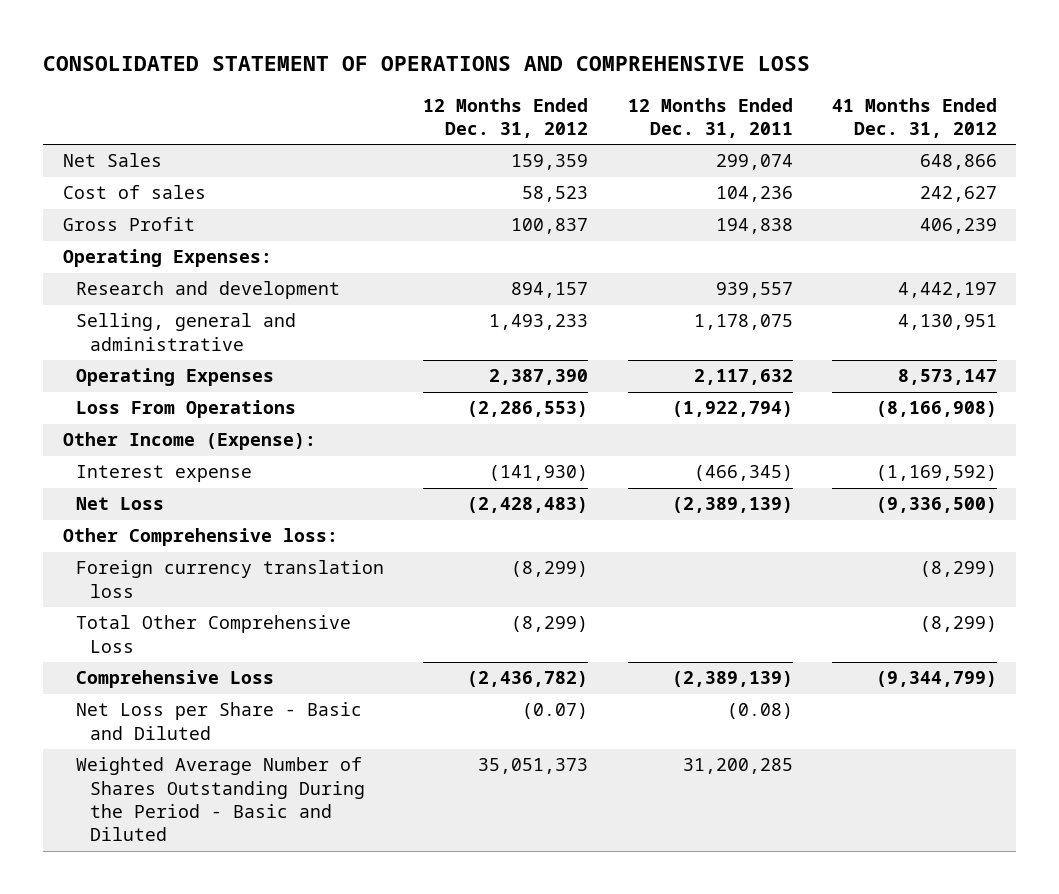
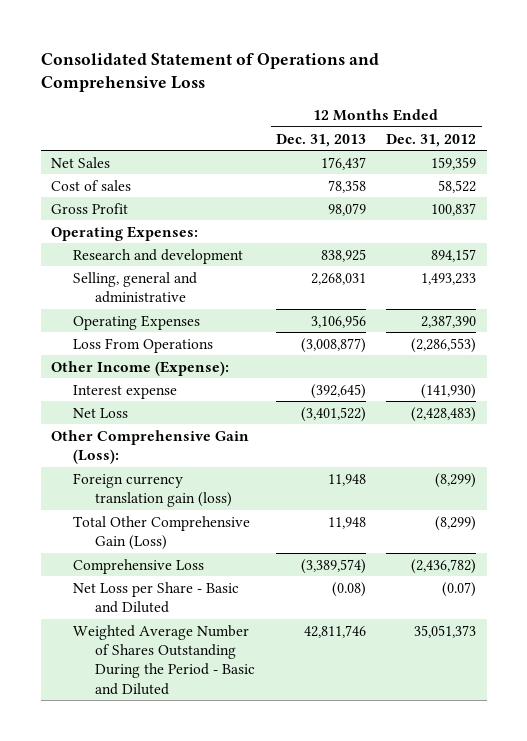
[43,56,811,72] CONSOLIDATED STATEMENT OF OPERATIONS AND COMPREHENSIVE LOSS -> [40,52,379,93] Consolidated Statement of Operations and Comprehensive Loss
[627,97,793,138] 12 Months Ended Dec. 31, 2011 -> none
[831,97,997,138] 41 Months Ended Dec. 31, 2012 -> none
none -> [275,133,366,147] Dec. 31, 2013
[522,186,589,203] 58,523 -> [438,179,477,193] 58,522
[62,528,338,547] Other Comprehensive loss: -> [50,429,249,464] Other Comprehensive Gain (Loss):
[76,560,385,598] Foreign currency translation loss -> [73,472,233,507] Foreign currency translation gain (loss)
[76,615,352,653] Total Other Comprehensive Loss -> [73,515,251,550] Total Other Comprehensive Gain (Loss)

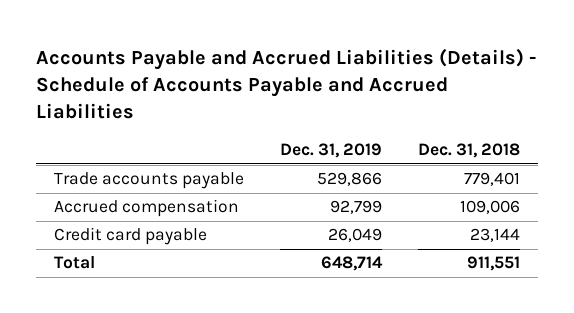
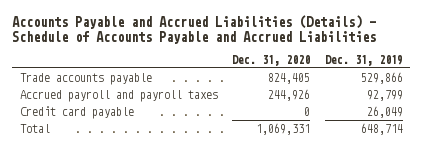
[417,143,520,159] Dec. 31, 2018 -> none
none -> [232,54,311,66] Dec. 31, 2020
[54,199,240,218] Accrued compensation -> [19,89,218,102] Accrued payroll and payroll taxes

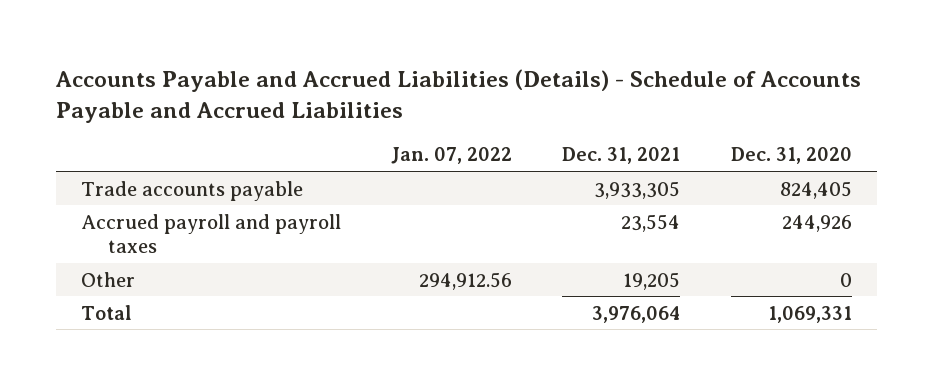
[324,54,403,66] Dec. 31, 2019 -> none
none -> [391,147,513,165] Jan. 07, 2022
none -> [562,147,681,165] Dec. 31, 2021
[19,105,134,119] Credit card payable -> [80,271,135,287] Other

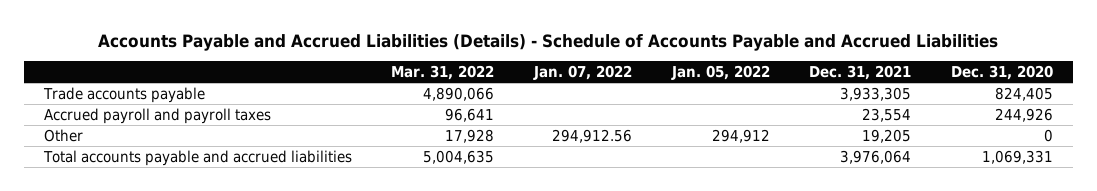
none -> [391,64,495,80] Mar. 31, 2022
none -> [670,64,770,80] Jan. 05, 2022
[80,304,132,320] Total -> [42,149,352,166] Total accounts payable and accrued liabilities

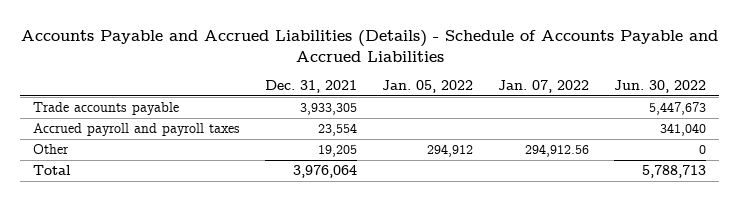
[391,64,495,80] Mar. 31, 2022 -> none
[950,64,1053,80] Dec. 31, 2020 -> none
none -> [614,79,707,93] Jun. 30, 2022
[42,149,352,166] Total accounts payable and accrued liabilities -> [32,164,71,175] Total

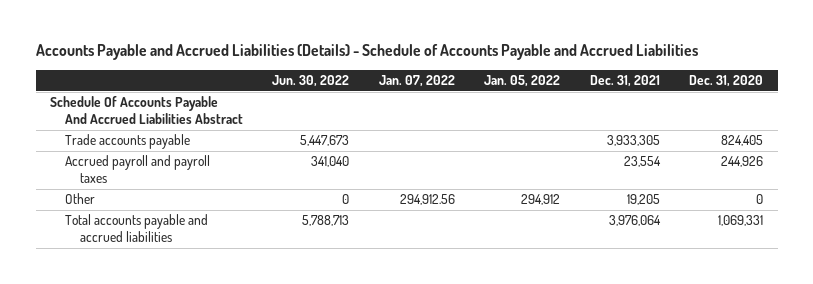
none -> [688,75,763,88] Dec. 31, 2020
none -> [50,96,244,124] Schedule Of Accounts Payable And Accrued Liabilities Abstract
[32,164,71,175] Total -> [65,214,209,242] Total accounts payable and accrued liabilities

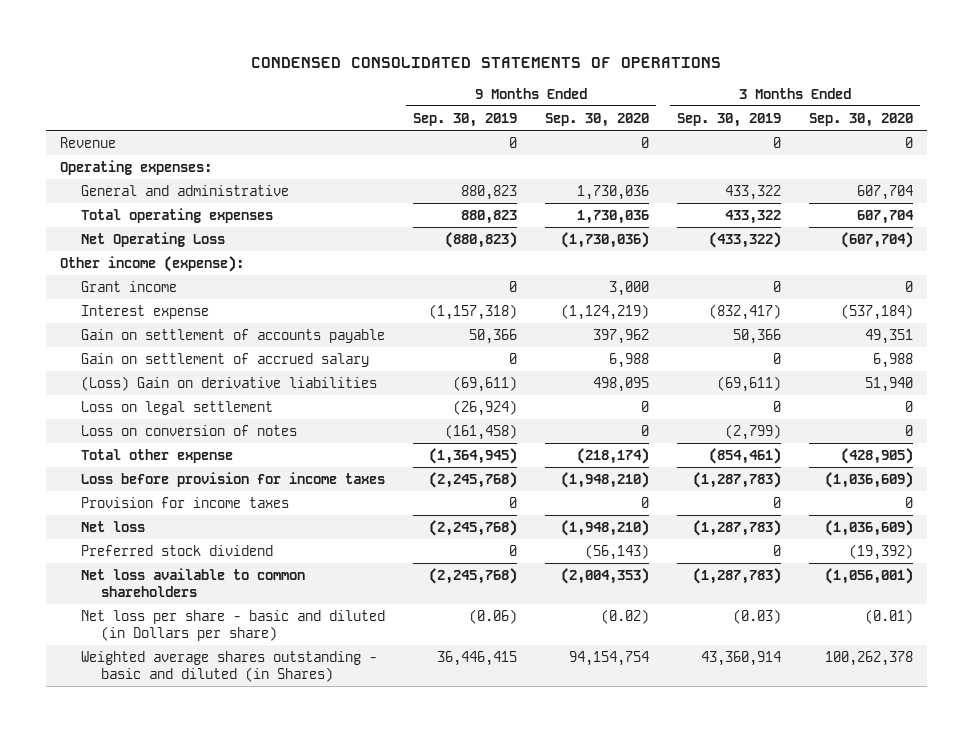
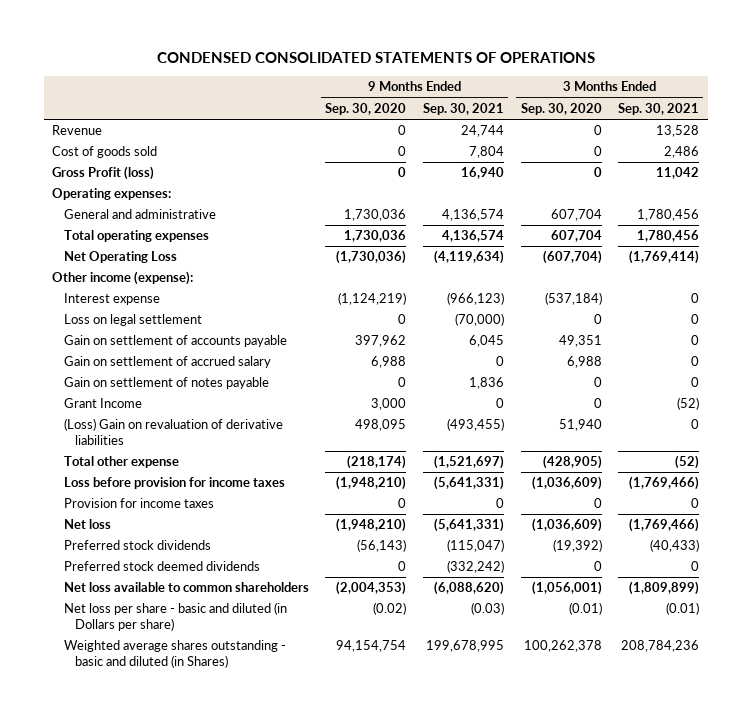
[412,113,517,128] Sep. 30, 2019 -> none
[676,113,781,128] Sep. 30, 2019 -> none
none -> [422,102,504,115] Sep. 30, 2021
none -> [618,102,700,115] Sep. 30, 2021
none -> [52,146,158,159] Cost of goods sold
none -> [52,166,155,181] Gross Profit (loss)
[80,281,177,293] Grant income -> none
[80,401,273,416] Loss on legal settlement -> [63,314,202,327] Loss on legal settlement
[80,425,297,437] Loss on conversion of notes -> none
none -> [63,377,269,390] Gain on settlement of notes payable
none -> [63,398,142,409] Grant Income
[80,376,377,392] (Loss) Gain on derivative liabilities -> [63,418,283,446] (Loss) Gain on revaluation of derivative liabilities
[80,545,273,557] Preferred stock dividend -> [63,540,211,551] Preferred stock dividends
none -> [63,561,260,572] Preferred stock deemed dividends

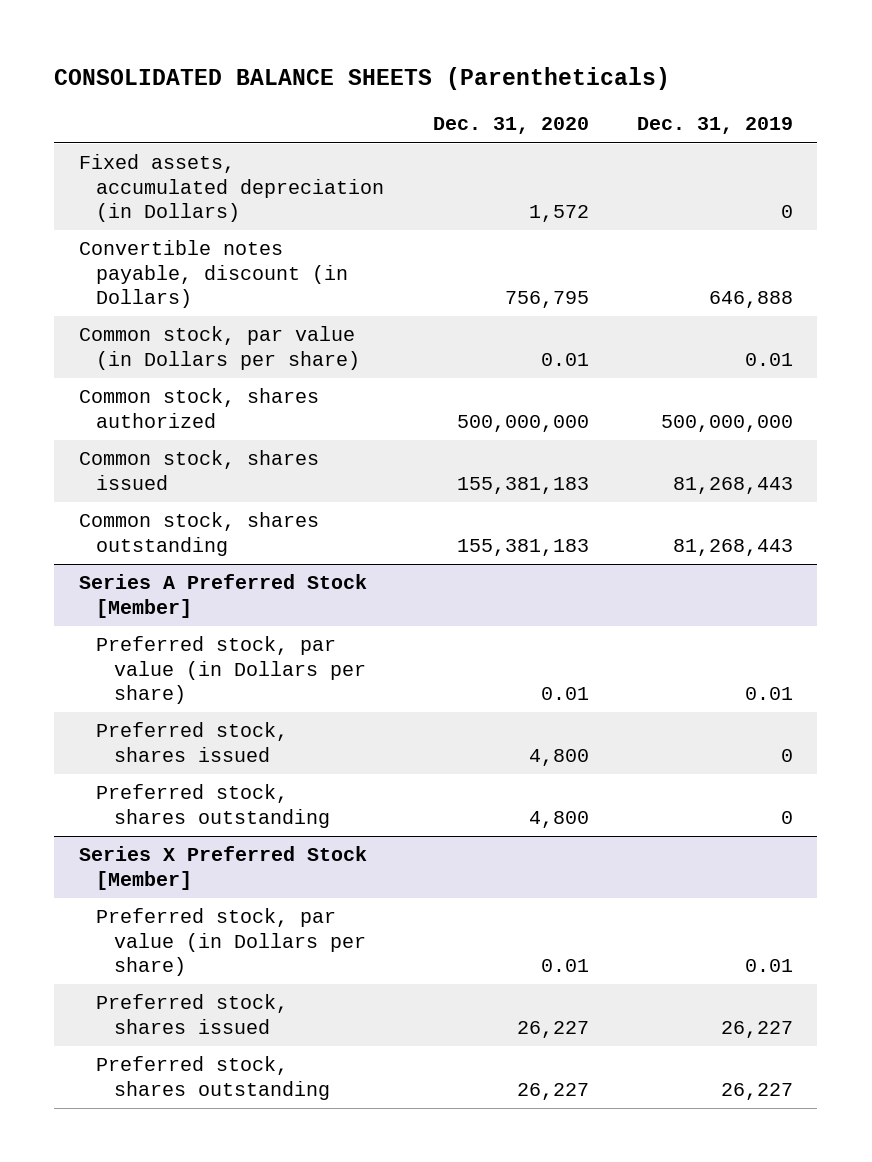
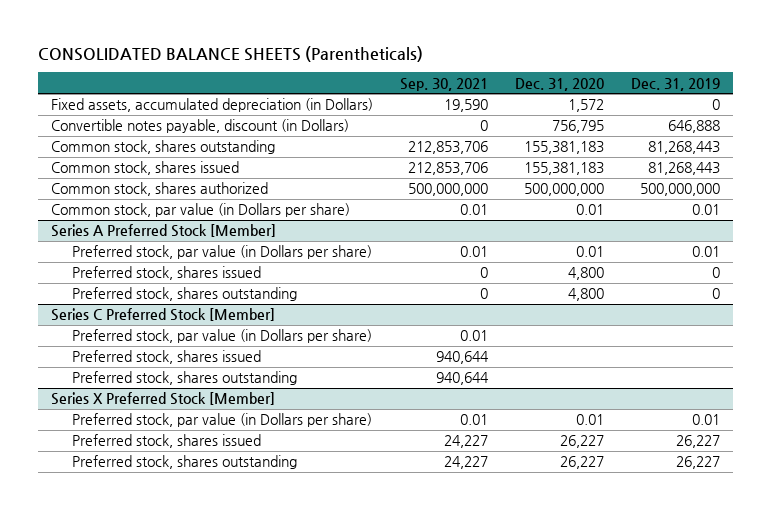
none -> [400,77,489,91] Sep. 30, 2021
[78,450,319,490] Common stock, shares issued -> [51,161,240,176] Common stock, shares issued
[78,388,319,428] Common stock, shares authorized -> [51,182,269,197] Common stock, shares authorized
[78,326,361,370] Common stock, par value (in Dollars per share) -> [51,203,351,218] Common stock, par value (in Dollars per share)
none -> [51,308,276,322] Series C Preferred Stock [Member]
none -> [71,329,372,344] Preferred stock, par value (in Dollars per share)
none -> [71,350,261,365] Preferred stock, shares issued
none -> [71,371,297,386] Preferred stock, shares outstanding

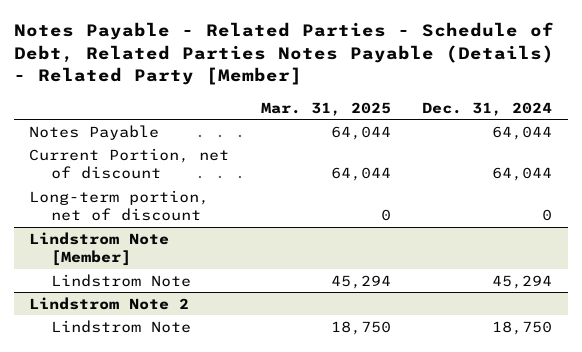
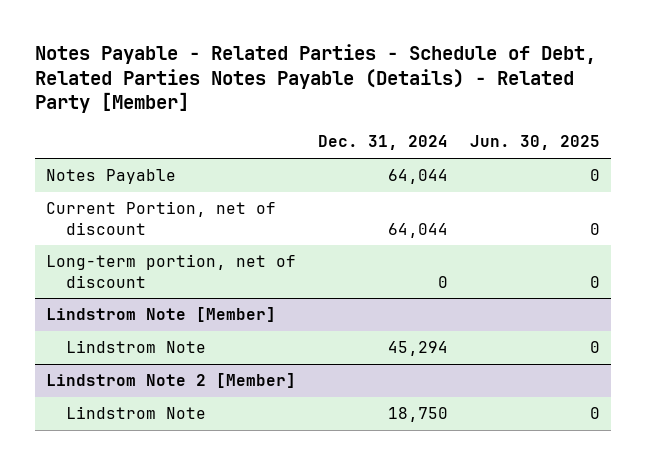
[260,101,391,116] Mar. 31, 2025 -> none
none -> [469,135,600,151] Jun. 30, 2025
[29,296,190,310] Lindstrom Note 2 -> [46,373,297,389] Lindstrom Note 2 [Member]

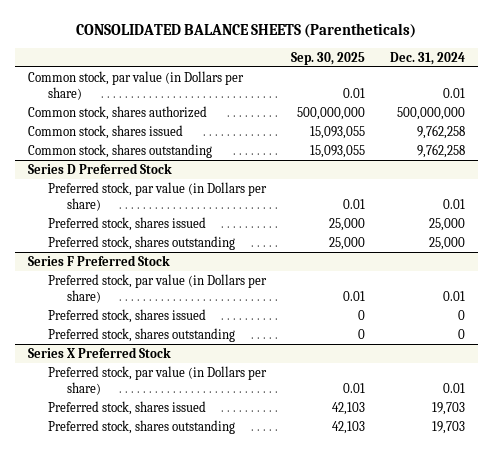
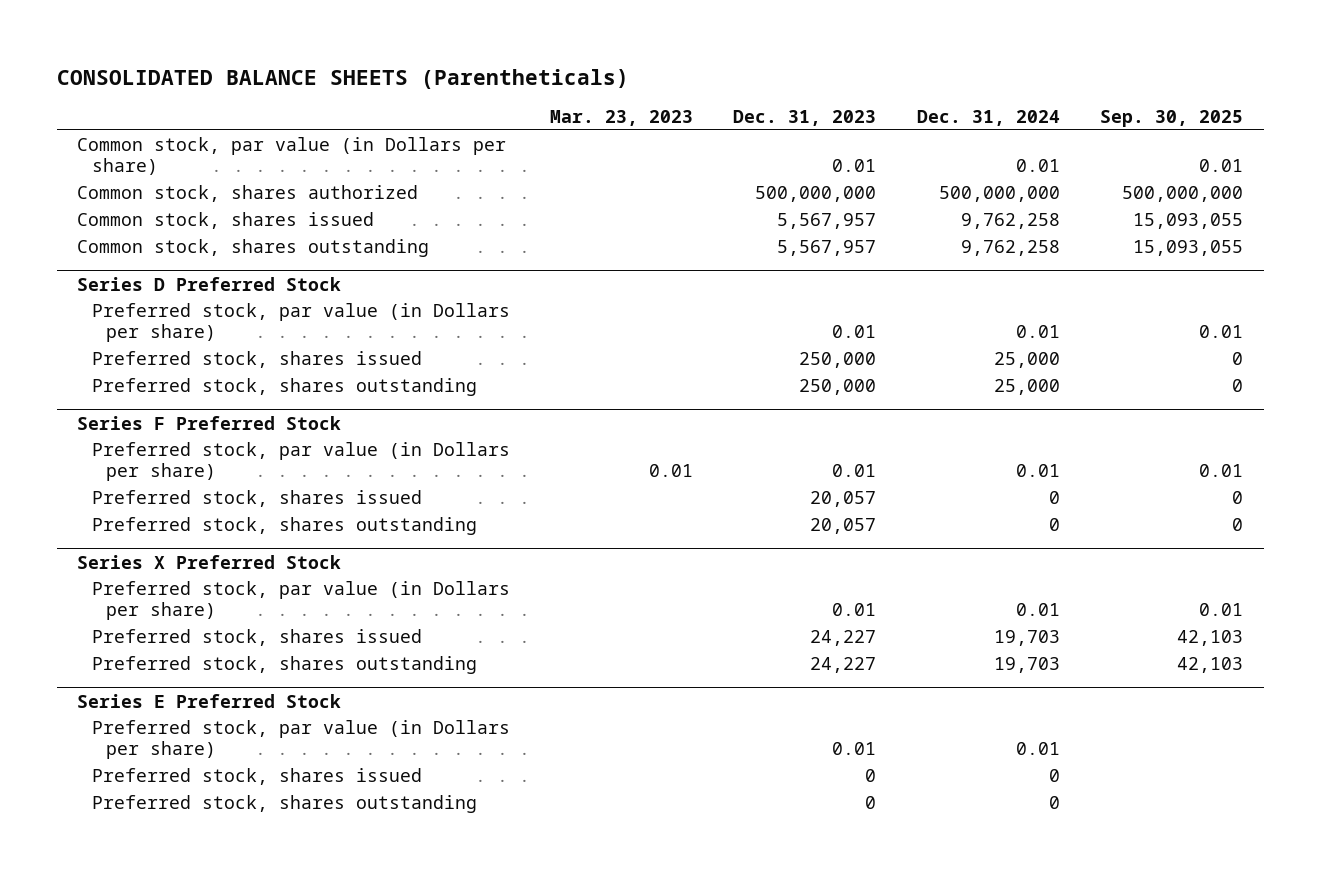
none -> [550,110,694,127] Mar. 23, 2023
none -> [733,110,877,127] Dec. 31, 2023
[328,217,365,231] 25,000 -> [1232,351,1244,365] 0
[328,236,365,250] 25,000 -> [1232,378,1244,392] 0
none -> [77,693,342,708] Series E Preferred Stock
none -> [91,719,510,760] Preferred stock, par value (in Dollars per share)
none -> [91,767,422,785] Preferred stock, shares issued
none -> [91,794,477,813] Preferred stock, shares outstanding

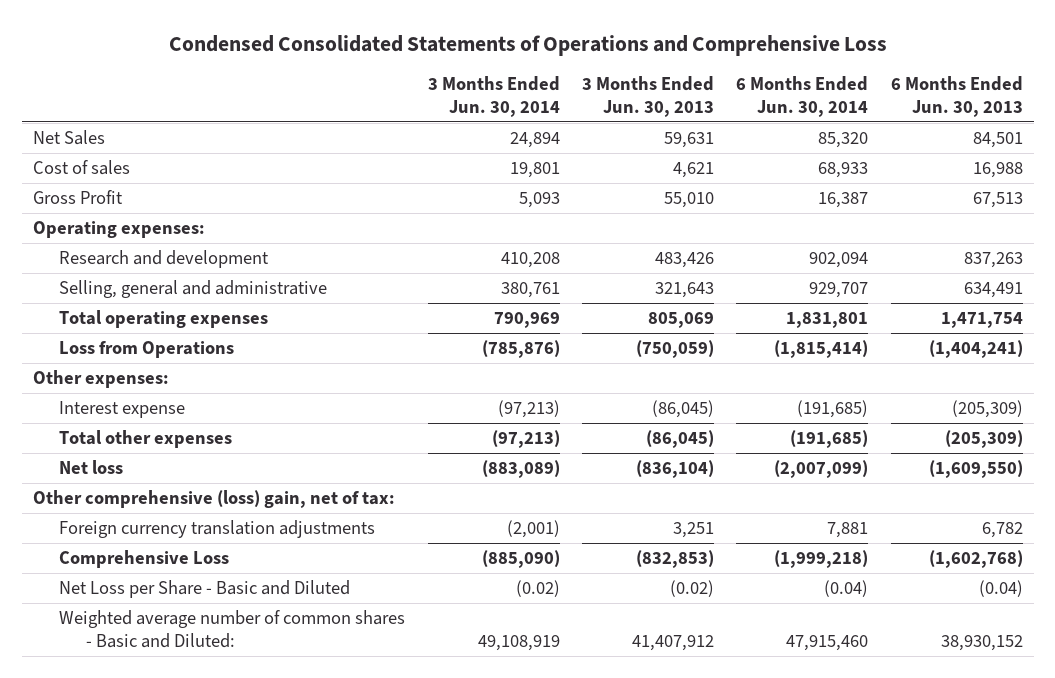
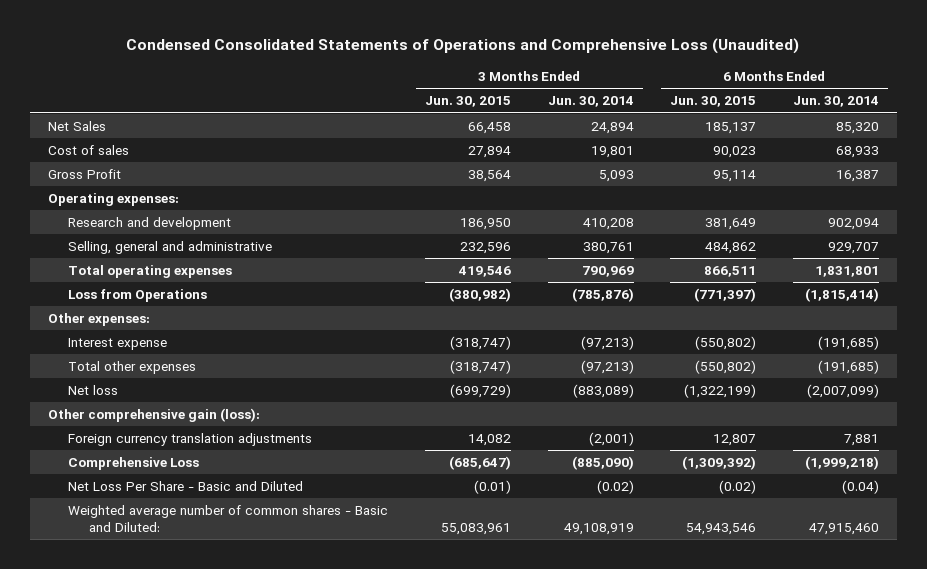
[168,34,887,56] Condensed Consolidated Statements of Operations and Comprehensive Loss -> [126,38,800,55] Condensed Consolidated Statements of Operations and Comprehensive Loss (Unaudited)
[581,76,714,118] 3 Months Ended Jun. 30, 2013 -> none
[890,76,1023,118] 6 Months Ended Jun. 30, 2013 -> none
none -> [424,96,511,108] Jun. 30, 2015
none -> [670,96,757,108] Jun. 30, 2015
[32,490,395,509] Other comprehensive (loss) gain, net of tax: -> [47,407,260,422] Other comprehensive gain (loss):
[59,580,351,599] Net Loss per Share - Basic and Diluted -> [68,480,304,491] Net Loss Per Share - Basic and Diluted

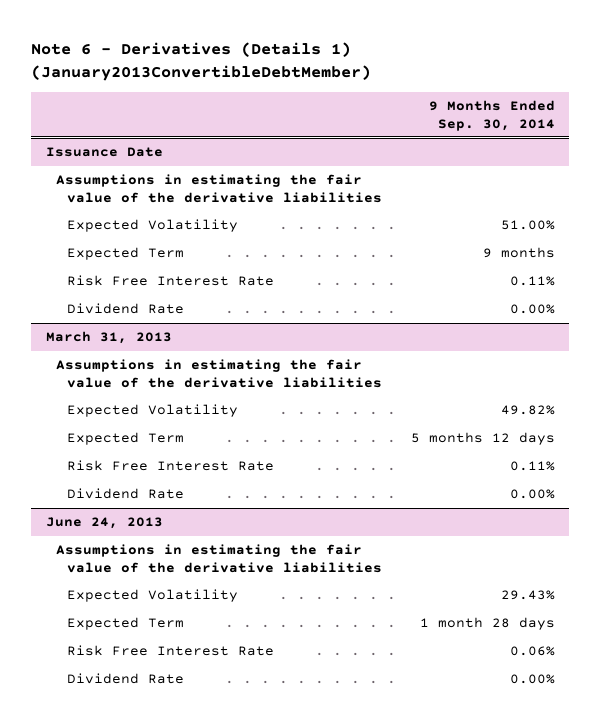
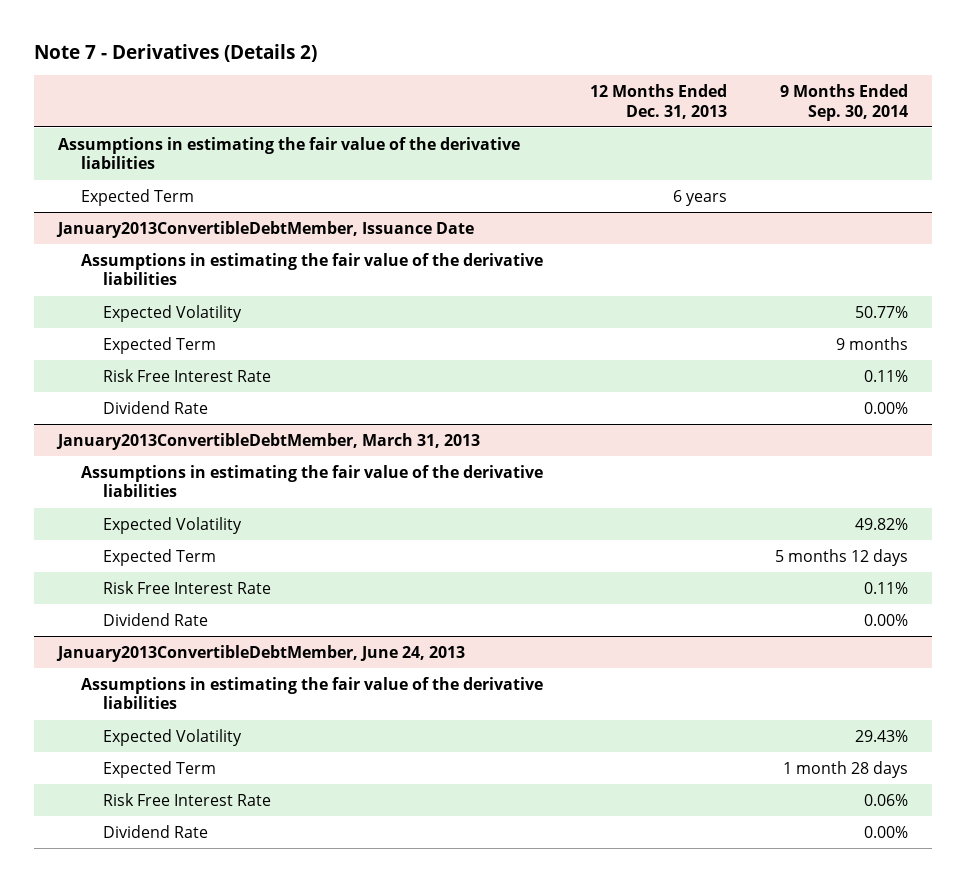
[31,42,372,81] Note 6 - Derivatives (Details 1) (January2013ConvertibleDebtMember) -> [34,44,318,63] Note 7 - Derivatives (Details 2)
none -> [590,84,728,119] 12 Months Ended Dec. 31, 2013
[45,147,163,158] Issuance Date -> none
none -> [80,188,194,206] Expected Term
none -> [56,220,475,238] January2013ConvertibleDebtMember, Issuance Date
none -> [80,252,543,286] Assumptions in estimating the fair value of the derivative liabilities
[500,220,555,231] 51.00% -> [855,305,909,318] 50.77%
[45,331,172,345] March 31, 2013 -> [56,432,481,450] January2013ConvertibleDebtMember, March 31, 2013
[45,517,163,530] June 24, 2013 -> [56,644,466,662] January2013ConvertibleDebtMember, June 24, 2013

